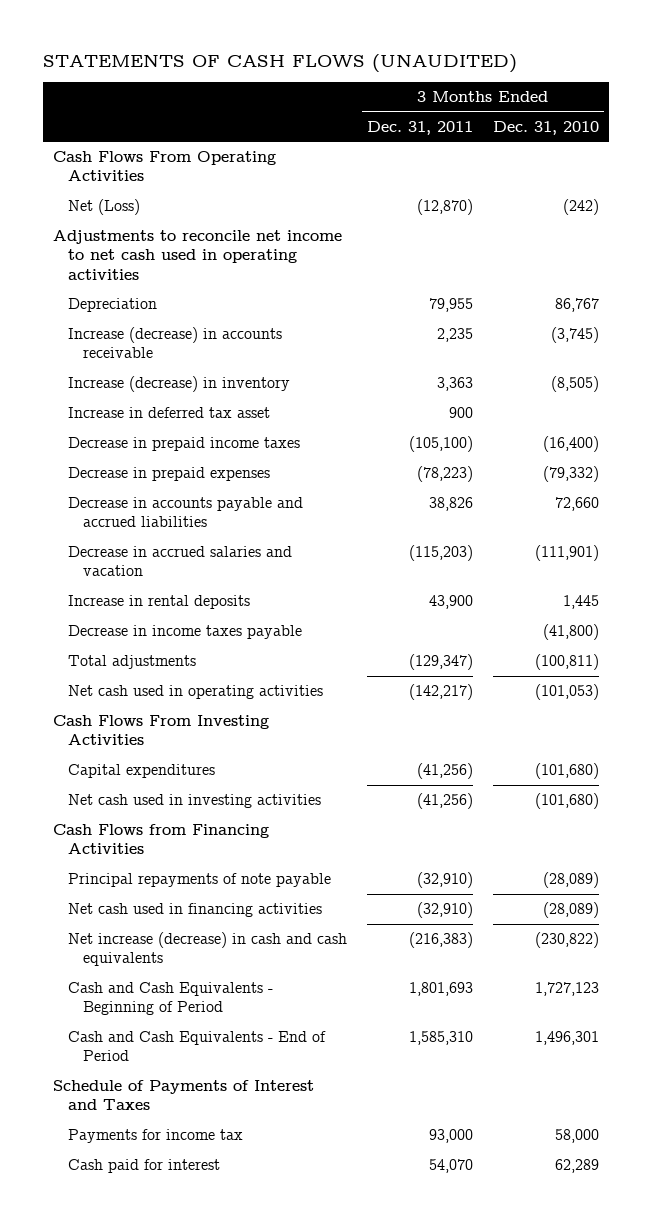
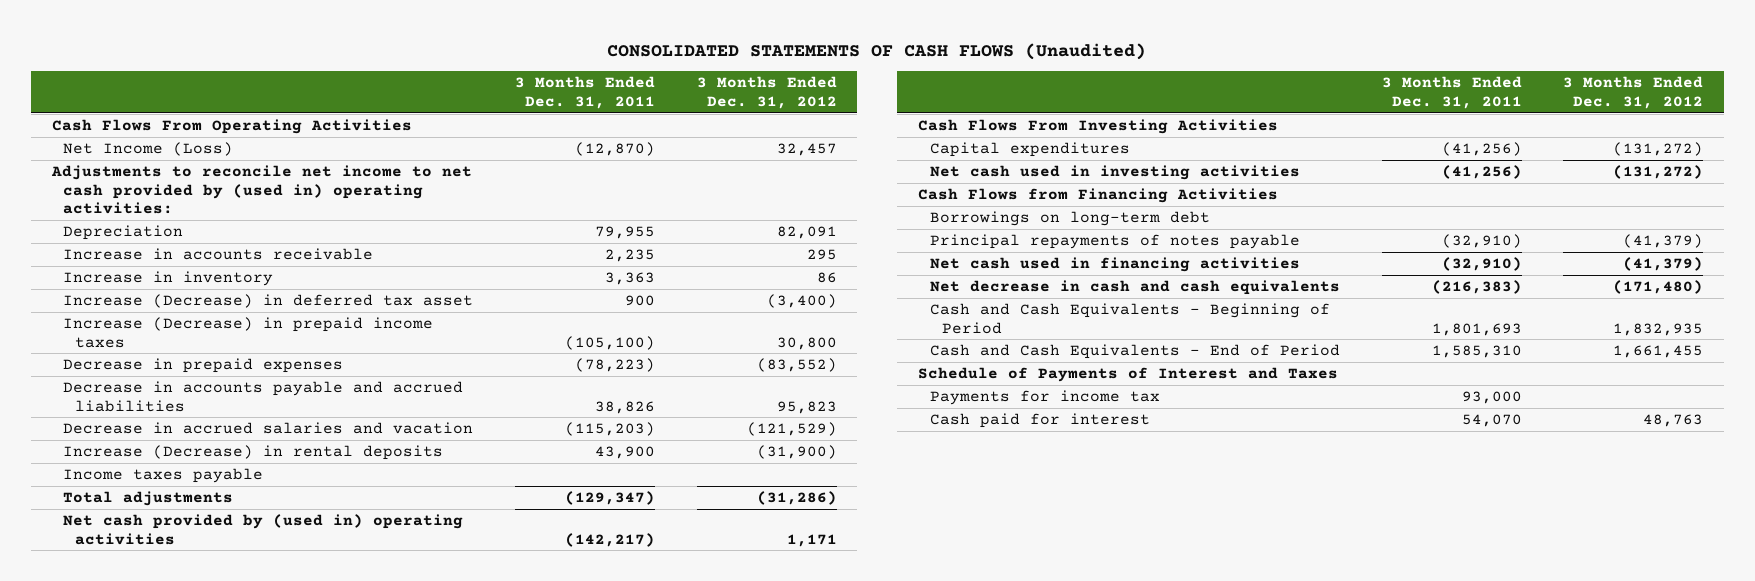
[42,53,517,73] STATEMENTS OF CASH FLOWS (UNAUDITED) -> [607,42,1147,60] CONSOLIDATED STATEMENTS OF CASH FLOWS (Unaudited)
[493,120,600,135] Dec. 31, 2010 -> none
none -> [696,76,837,110] 3 Months Ended Dec. 31, 2012
[67,199,140,216] Net (Loss) -> [63,141,234,156] Net Income (Loss)
[52,230,342,280] Adjustments to reconcile net income to net cash used in operating activities -> [50,164,472,215] Adjustments to reconcile net income to net cash provided by (used in) operating activities:
[67,327,282,359] Increase (decrease) in accounts receivable -> [63,247,374,260] Increase in accounts receivable
[67,376,290,393] Increase (decrease) in inventory -> [63,270,274,286] Increase in inventory
[67,407,270,419] Increase in deferred tax asset -> [63,293,474,308] Increase (Decrease) in deferred tax asset
[67,437,300,452] Decrease in prepaid income taxes -> [63,316,434,348] Increase (Decrease) in prepaid income taxes
[67,595,250,610] Increase in rental deposits -> [63,444,444,460] Increase (Decrease) in rental deposits
[67,625,302,640] Decrease in income taxes payable -> [63,467,264,483] Income taxes payable
[67,685,323,700] Net cash used in operating activities -> [63,513,464,545] Net cash provided by (used in) operating activities
none -> [929,210,1210,226] Borrowings on long-term debt
[67,873,331,888] Principal repayments of note payable -> [929,233,1300,249] Principal repayments of notes payable
[67,932,347,967] Net increase (decrease) in cash and cash equivalents -> [929,279,1340,295] Net decrease in cash and cash equivalents

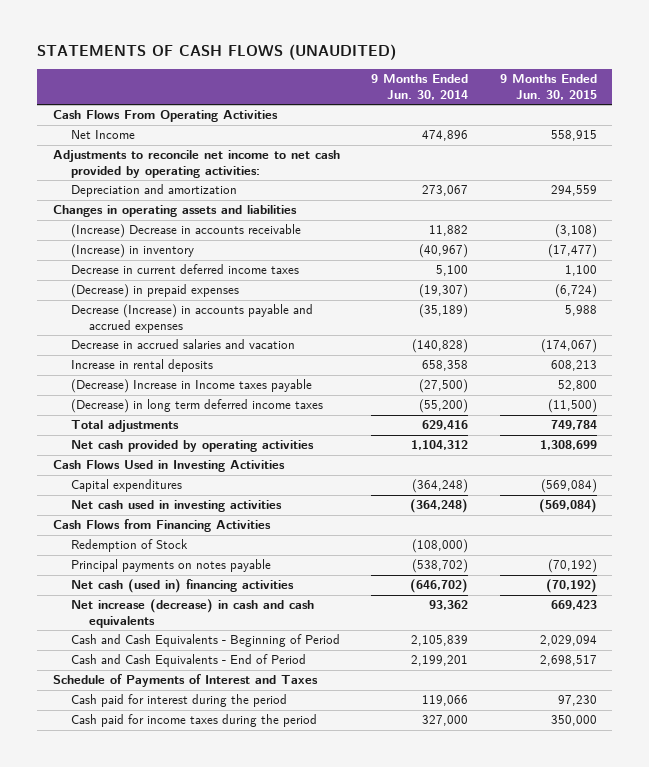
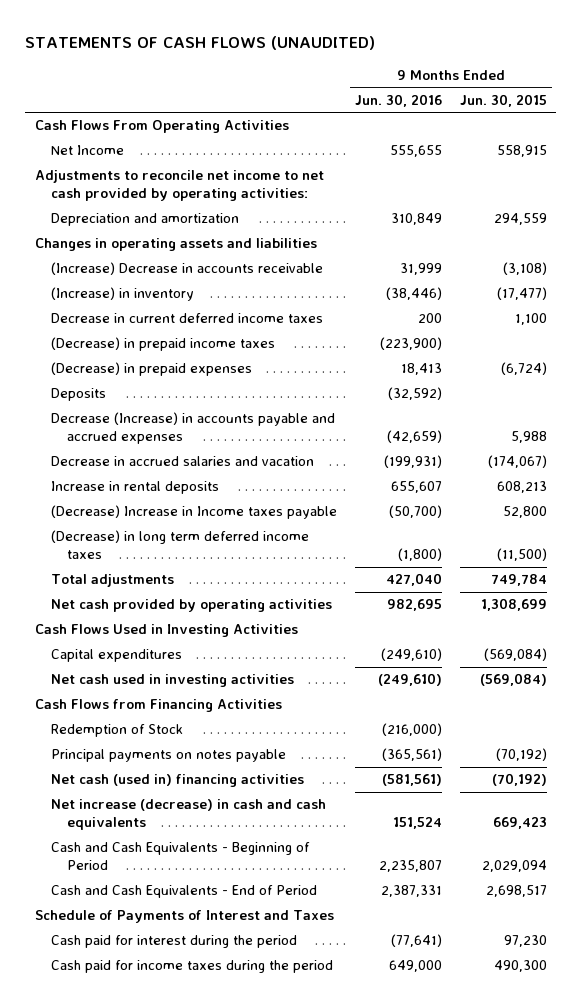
[371,73,469,100] 9 Months Ended Jun. 30, 2014 -> none
none -> [355,93,443,107] Jun. 30, 2016
none -> [50,337,275,352] (Decrease) in prepaid income taxes
none -> [50,388,106,402] Deposits
[550,715,597,727] 350,000 -> [494,960,548,973] 490,300

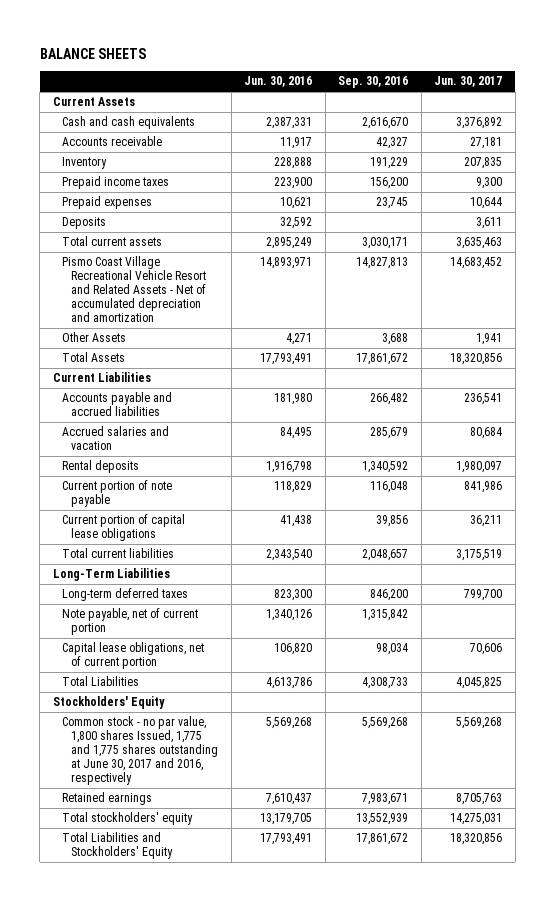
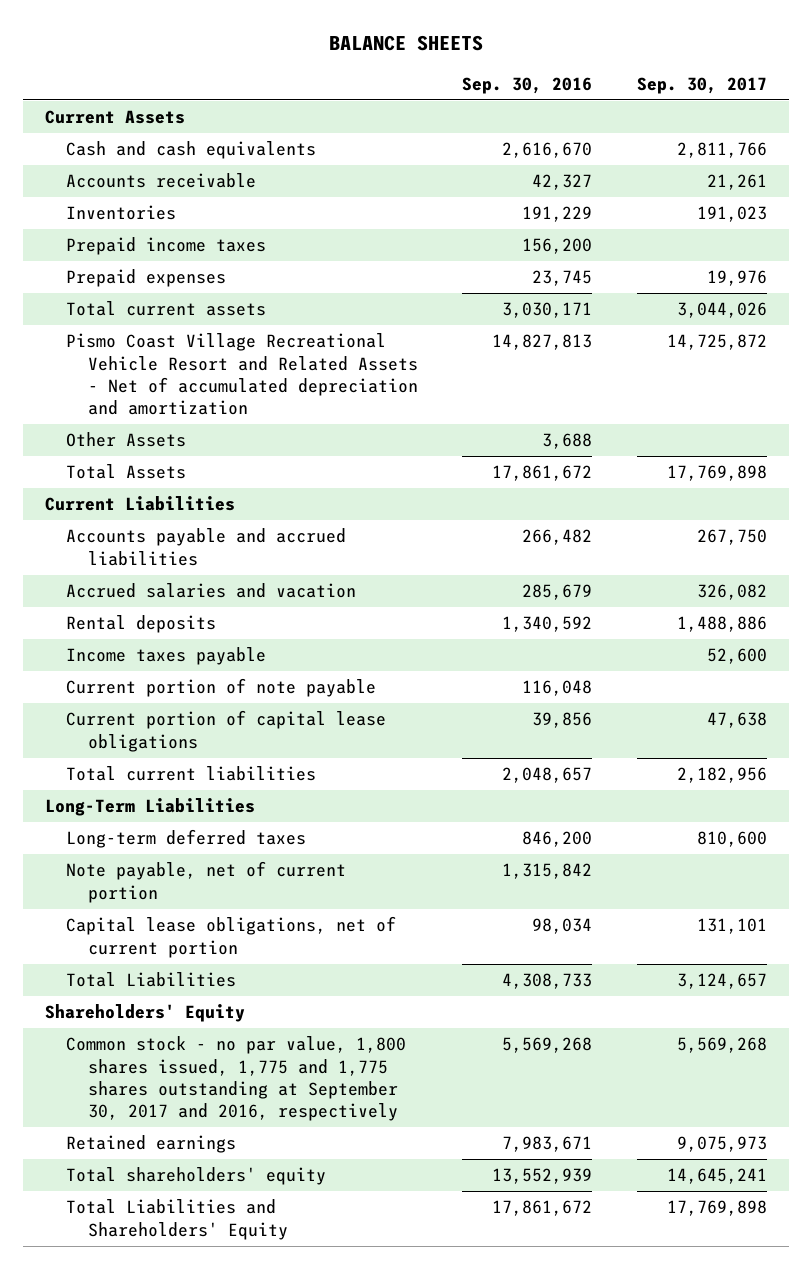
[244,76,313,88] Jun. 30, 2016 -> none
[434,76,503,88] Jun. 30, 2017 -> none
none -> [636,76,767,94] Sep. 30, 2017
[62,157,108,170] Inventory -> [66,205,177,221] Inventories
[62,217,107,230] Deposits -> none
none -> [66,647,267,666] Income taxes payable
[52,696,165,710] Stockholders' Equity -> [44,1004,245,1023] Shareholders' Equity
[62,716,219,786] Common stock - no par value, 1,800 shares Issued, 1,775 and 1,775 shares outstanding at June 30, 2017 and 2016, respectively -> [66,1036,407,1121] Common stock - no par value, 1,800 shares issued, 1,775 and 1,775 shares outstanding at September 30, 2017 and 2016, respectively
[62,812,194,826] Total stockholders' equity -> [66,1167,327,1186] Total shareholders' equity
[62,832,174,860] Total Liabilities and Stockholders' Equity -> [66,1199,289,1240] Total Liabilities and Shareholders' Equity

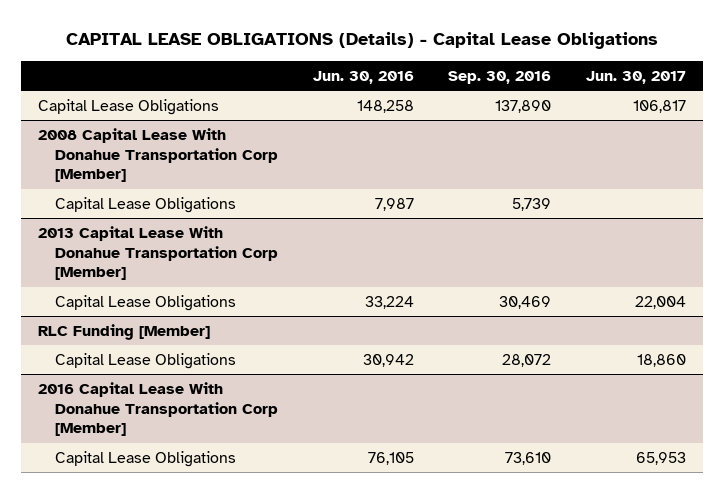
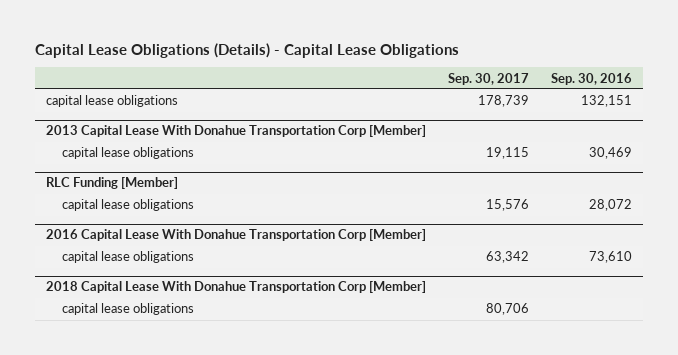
[65,32,658,50] CAPITAL LEASE OBLIGATIONS (Details) - Capital Lease Obligations -> [34,42,459,58] Capital Lease Obligations (Details) - Capital Lease Obligations
[312,71,414,85] Jun. 30, 2016 -> none
[585,71,686,85] Jun. 30, 2017 -> none
none -> [447,72,529,85] Sep. 30, 2017
[38,127,279,183] 2008 Capital Lease With Donahue Transportation Corp [Member] -> none
[55,196,237,213] Capital Lease Obligations -> none
[38,98,220,115] Capital Lease Obligations -> [45,95,178,108] capital lease obligations
[495,99,552,113] 137,890 -> [580,95,632,108] 132,151
[55,294,237,311] Capital Lease Obligations -> [62,147,195,160] capital lease obligations
[55,352,237,369] Capital Lease Obligations -> [62,199,195,212] capital lease obligations
[55,450,237,467] Capital Lease Obligations -> [62,251,195,264] capital lease obligations
none -> [45,281,426,294] 2018 Capital Lease With Donahue Transportation Corp [Member]
none -> [62,303,195,316] capital lease obligations

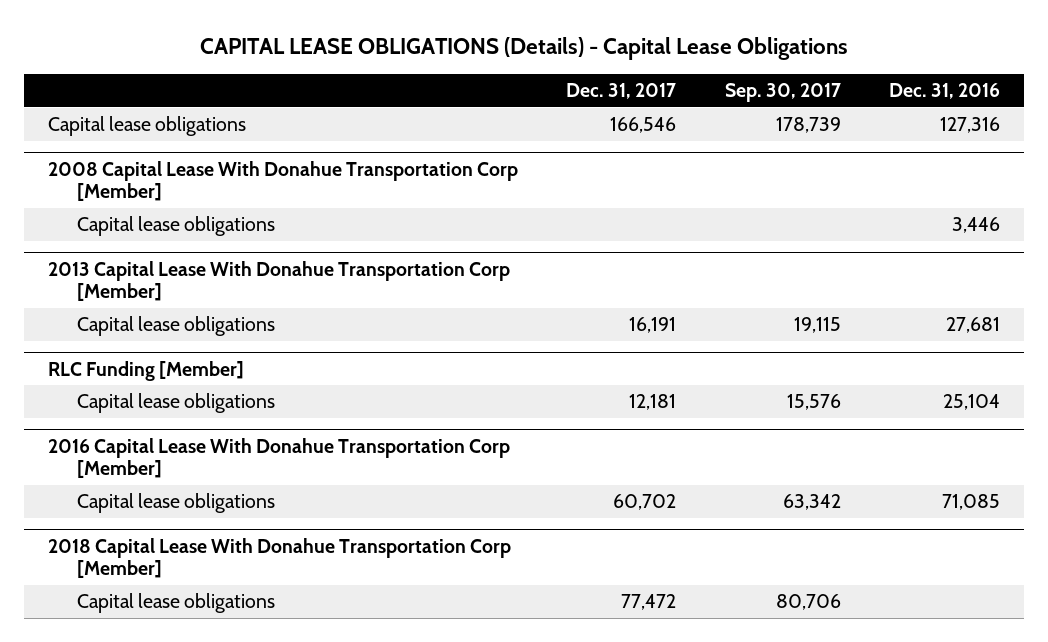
[34,42,459,58] Capital Lease Obligations (Details) - Capital Lease Obligations -> [200,37,849,61] CAPITAL LEASE OBLIGATIONS (Details) - Capital Lease Obligations
[550,72,632,85] Sep. 30, 2016 -> none
none -> [566,82,677,99] Dec. 31, 2017
none -> [889,82,1001,99] Dec. 31, 2016
[45,95,178,108] capital lease obligations -> [47,116,246,137] Capital lease obligations
none -> [47,160,518,202] 2008 Capital Lease With Donahue Transportation Corp [Member]
none -> [76,216,275,237] Capital lease obligations
[62,147,195,160] capital lease obligations -> [76,316,275,337] Capital lease obligations
[62,199,195,212] capital lease obligations -> [76,393,275,414] Capital lease obligations
[62,251,195,264] capital lease obligations -> [76,493,275,514] Capital lease obligations
[62,303,195,316] capital lease obligations -> [76,593,275,614] Capital lease obligations

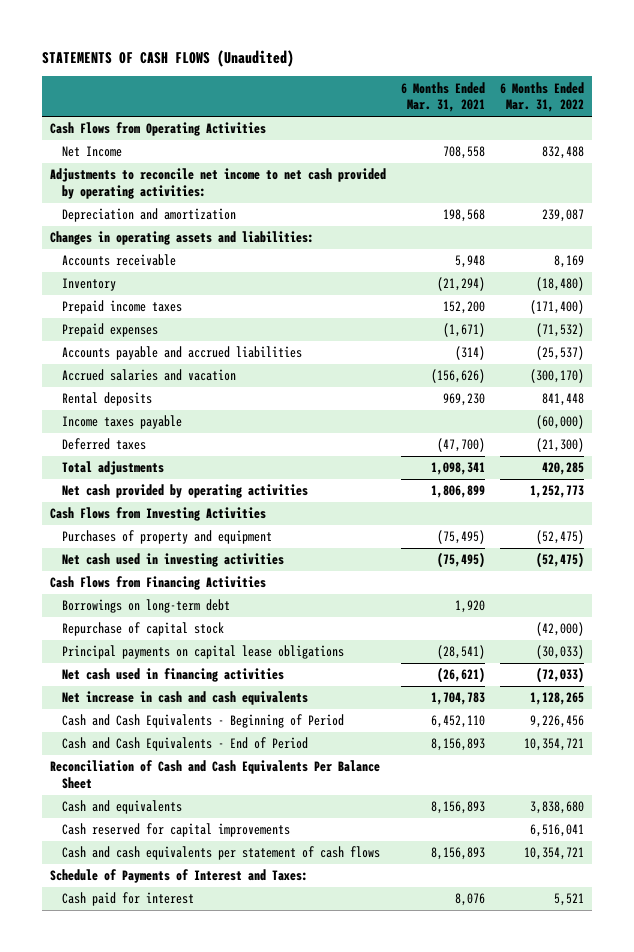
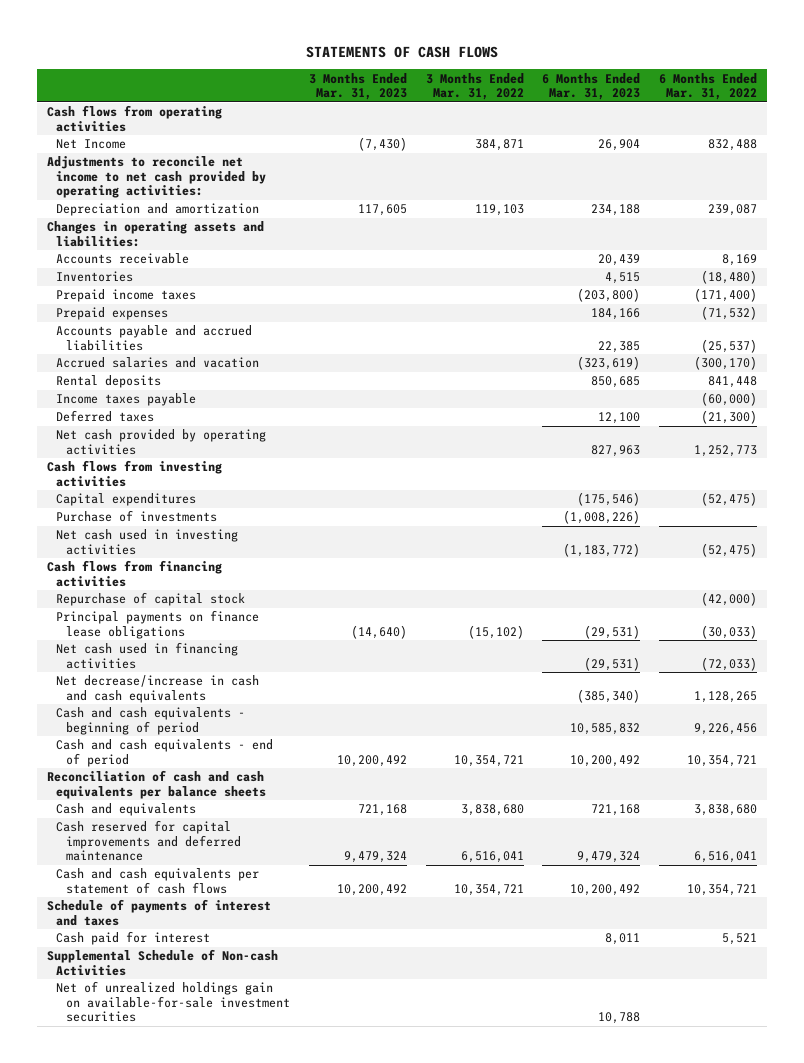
[41,49,294,67] STATEMENTS OF CASH FLOWS (Unaudited) -> [306,45,499,58] STATEMENTS OF CASH FLOWS
[401,81,486,113] 6 Months Ended Mar. 31, 2021 -> none
none -> [308,72,407,101] 3 Months Ended Mar. 31, 2023
none -> [425,72,524,101] 3 Months Ended Mar. 31, 2022
none -> [542,72,641,101] 6 Months Ended Mar. 31, 2023
[49,122,266,137] Cash Flows from Operating Activities -> [46,105,222,132] Cash flows from operating activities
[61,278,116,292] Inventory -> [56,271,134,283] Inventories
[61,461,164,476] Total adjustments -> none
[49,507,266,522] Cash Flows from Investing Activities -> [46,460,222,487] Cash flows from investing activities
[61,530,272,545] Purchases of property and equipment -> [56,493,197,507] Capital expenditures
none -> [56,510,218,523] Purchase of investments
[61,599,230,614] Borrowings on long-term debt -> none
[49,576,266,591] Cash Flows from Financing Activities -> [46,560,222,587] Cash flows from financing activities
[61,645,344,660] Principal payments on capital lease obligations -> [56,610,260,639] Principal payments on finance lease obligations
[61,691,308,706] Net increase in cash and cash equivalents -> [56,675,260,703] Net decrease/increase in cash and cash equivalents
[61,714,344,729] Cash and Cash Equivalents - Beginning of Period -> [56,707,246,735] Cash and cash equivalents - beginning of period
[61,737,308,752] Cash and Cash Equivalents - End of Period -> [56,739,274,767] Cash and cash equivalents - end of period
[49,760,380,789] Reconciliation of Cash and Cash Equivalents Per Balance Sheet -> [46,770,267,799] Reconciliation of cash and cash equivalents per balance sheets
[61,823,290,838] Cash reserved for capital improvements -> [56,820,241,862] Cash reserved for capital improvements and deferred maintenance
[49,869,308,884] Schedule of Payments of Interest and Taxes: -> [46,899,271,926] Schedule of payments of interest and taxes
none -> [46,949,278,976] Supplemental Schedule of Non-cash Activities
none -> [56,981,290,1023] Net of unrealized holdings gain on available-for-sale investment securities

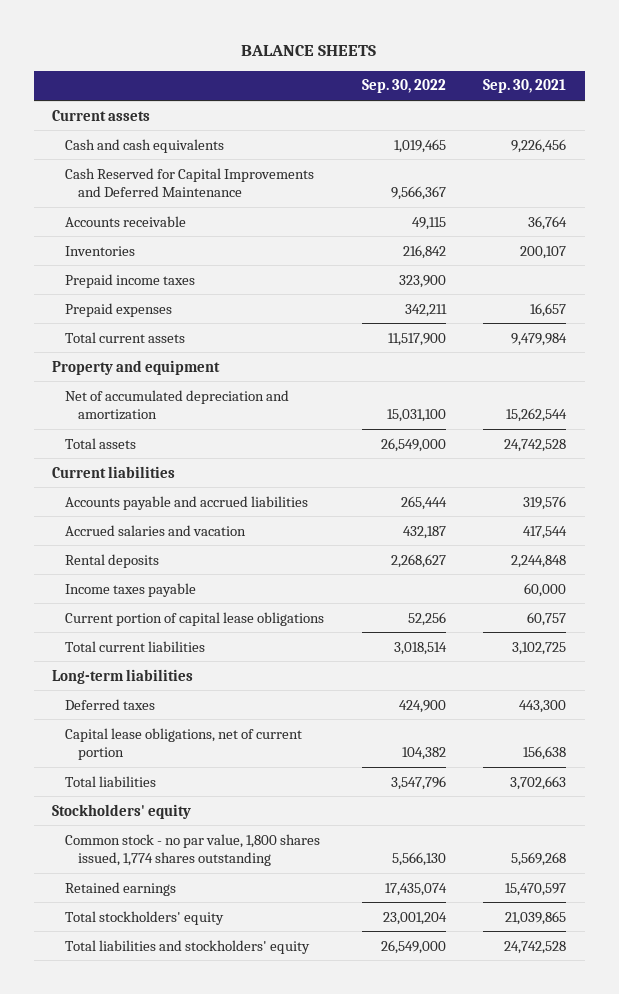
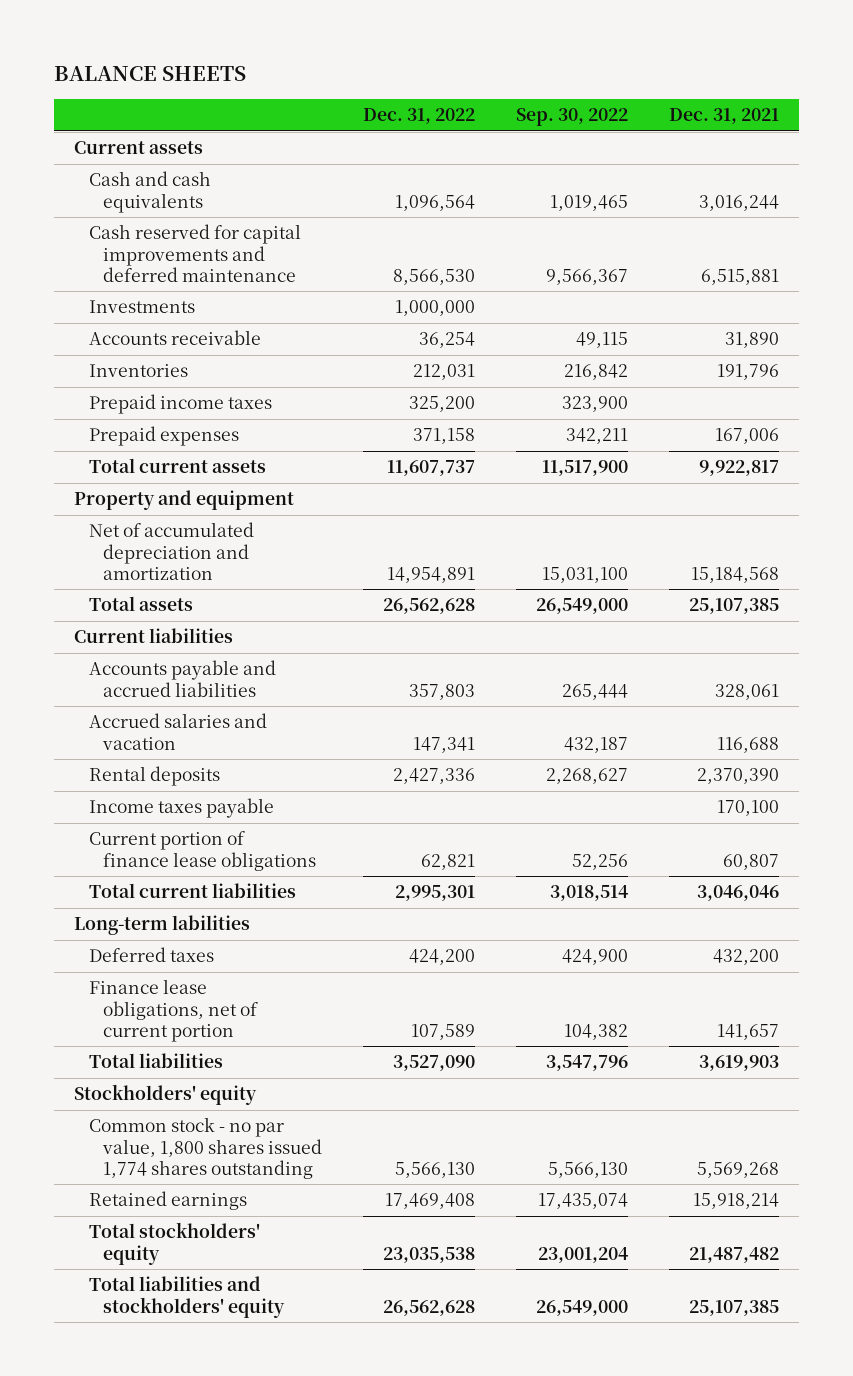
[483,79,567,94] Sep. 30, 2021 -> none
none -> [362,108,475,125] Dec. 31, 2022
none -> [668,108,779,125] Dec. 31, 2021
[65,167,315,198] Cash Reserved for Capital Improvements and Deferred Maintenance -> [88,224,301,283] Cash reserved for capital improvements and deferred maintenance
none -> [88,300,195,314] Investments
[65,611,325,626] Current portion of capital lease obligations -> [88,831,316,871] Current portion of finance lease obligations
[52,668,194,684] Long-term liabilities -> [74,915,251,936] Long-term labilities
[65,727,303,761] Capital lease obligations, net of current portion -> [88,979,258,1043] Finance lease obligations, net of current portion
[65,833,321,867] Common stock - no par value, 1,800 shares issued, 1,774 shares outstanding -> [88,1117,322,1180] Common stock - no par value, 1,800 shares issued 1,774 shares outstanding

